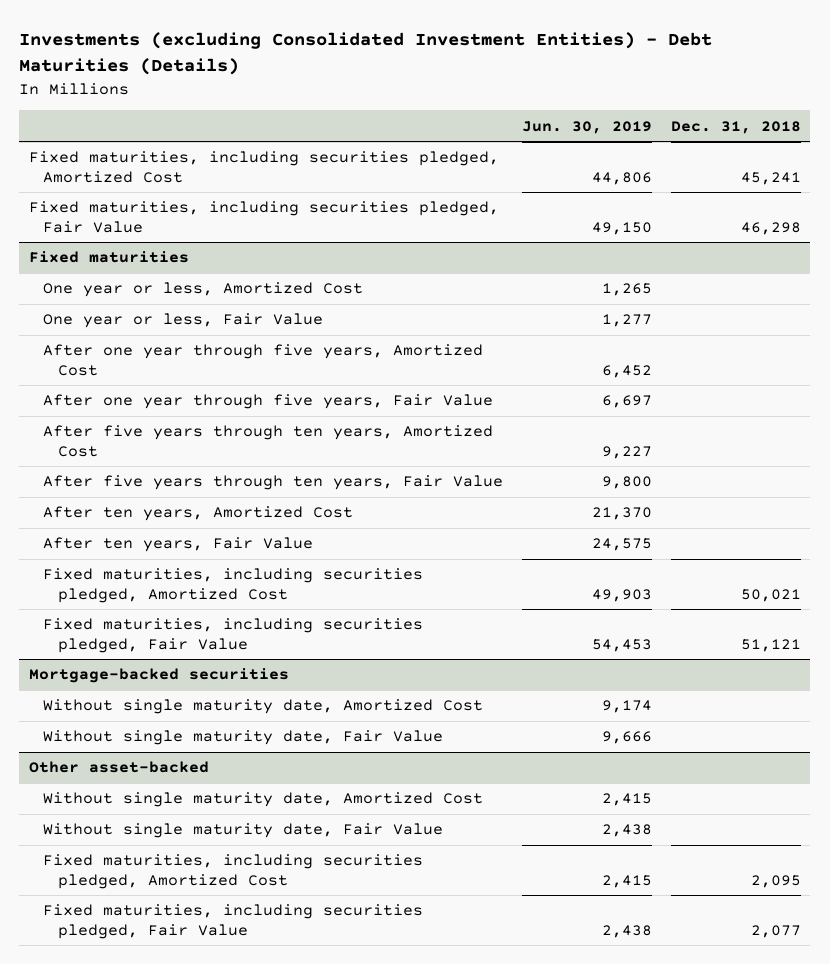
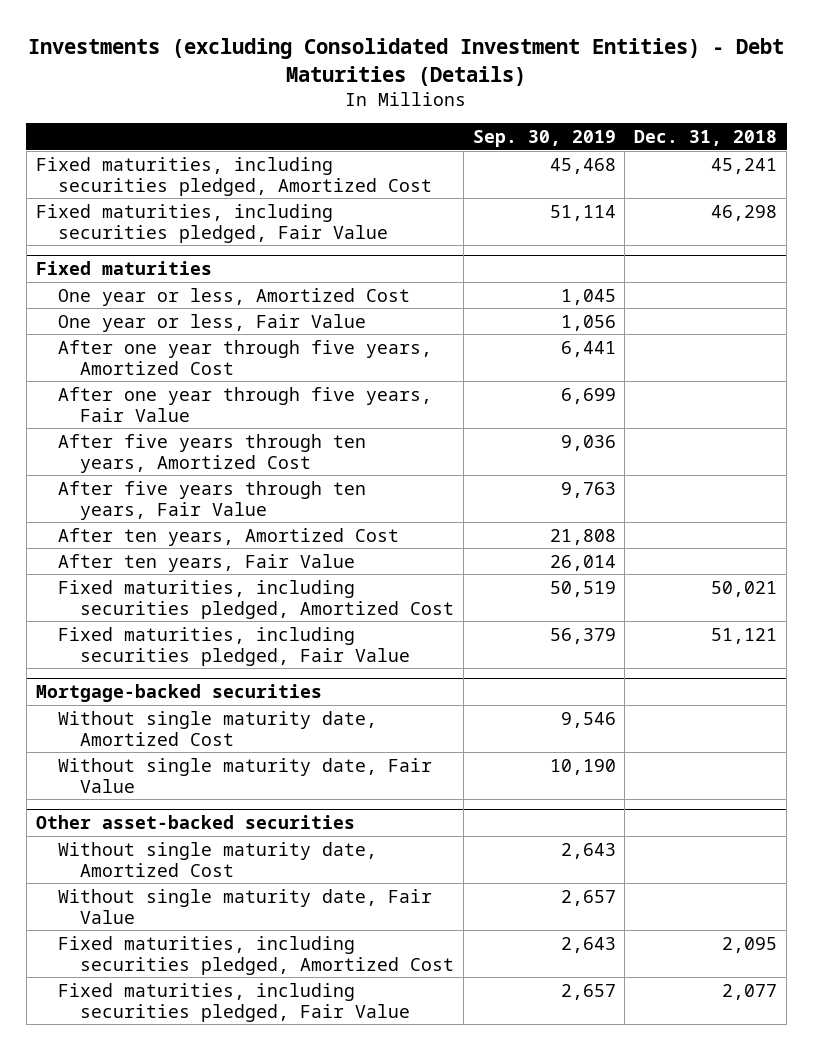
[521,120,652,134] Jun. 30, 2019 -> none
none -> [472,129,616,147] Sep. 30, 2019
[28,761,209,774] Other asset-backed -> [35,815,355,830] Other asset-backed securities

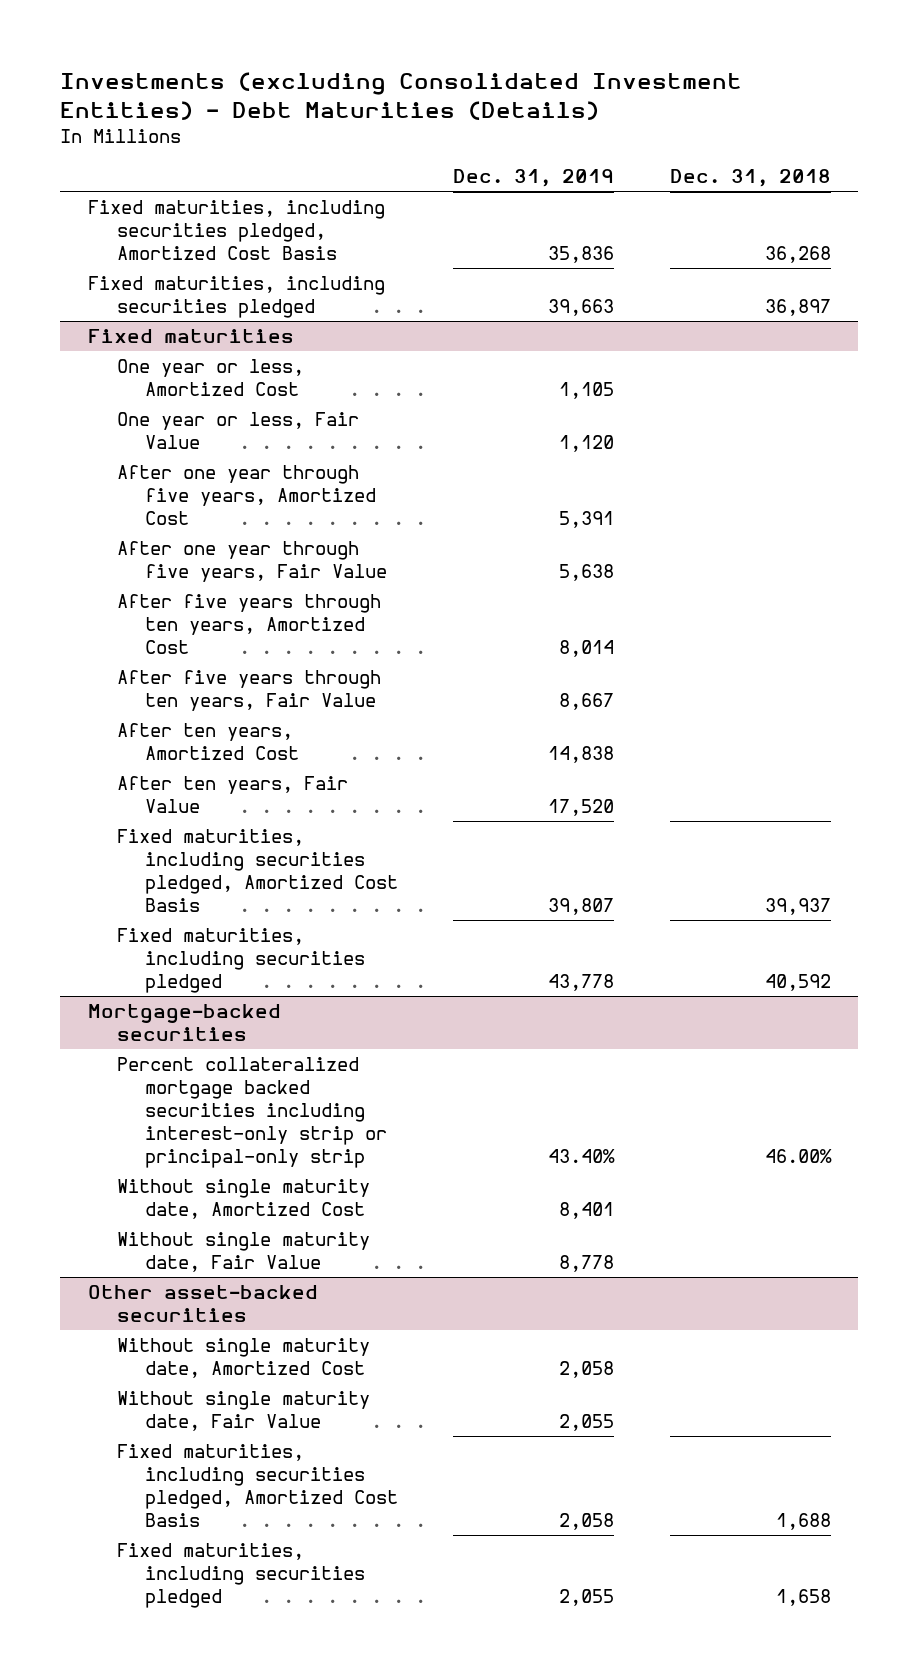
[472,129,616,147] Sep. 30, 2019 -> none
none -> [453,169,615,188] Dec. 31, 2019
[35,156,432,196] Fixed maturities, including securities pledged, Amortized Cost -> [87,200,385,261] Fixed maturities, including securities pledged, Amortized Cost Basis
[711,157,778,174] 45,241 -> [764,246,831,264] 36,268
[35,203,388,243] Fixed maturities, including securities pledged, Fair Value -> [87,276,385,319] Fixed maturities, including securities pledged
[711,204,778,221] 46,298 -> [764,299,831,317] 36,897
[57,579,454,619] Fixed maturities, including securities pledged, Amortized Cost -> [116,829,399,913] Fixed maturities, including securities pledged, Amortized Cost Basis
[711,580,778,597] 50,021 -> [764,898,831,916] 39,937
[57,626,410,666] Fixed maturities, including securities pledged, Fair Value -> [116,928,366,994] Fixed maturities, including securities pledged
[711,627,778,644] 51,121 -> [764,974,831,992] 40,592
none -> [116,1057,388,1169] Percent collateralized mortgage backed securities including interest-only strip or principal-only strip
[57,935,454,975] Fixed maturities, including securities pledged, Amortized Cost -> [116,1444,399,1528] Fixed maturities, including securities pledged, Amortized Cost Basis
[722,936,778,953] 2,095 -> [775,1513,831,1531] 1,688
[57,982,410,1022] Fixed maturities, including securities pledged, Fair Value -> [116,1543,366,1609] Fixed maturities, including securities pledged
[722,983,778,1000] 2,077 -> [775,1589,831,1607] 1,658

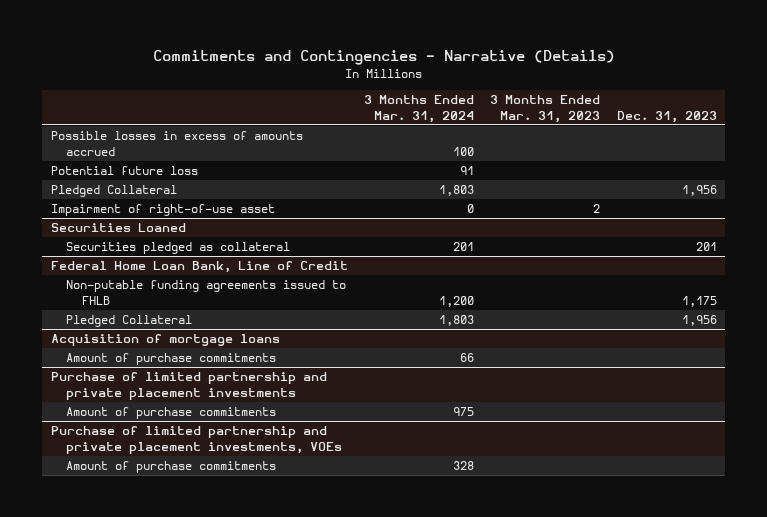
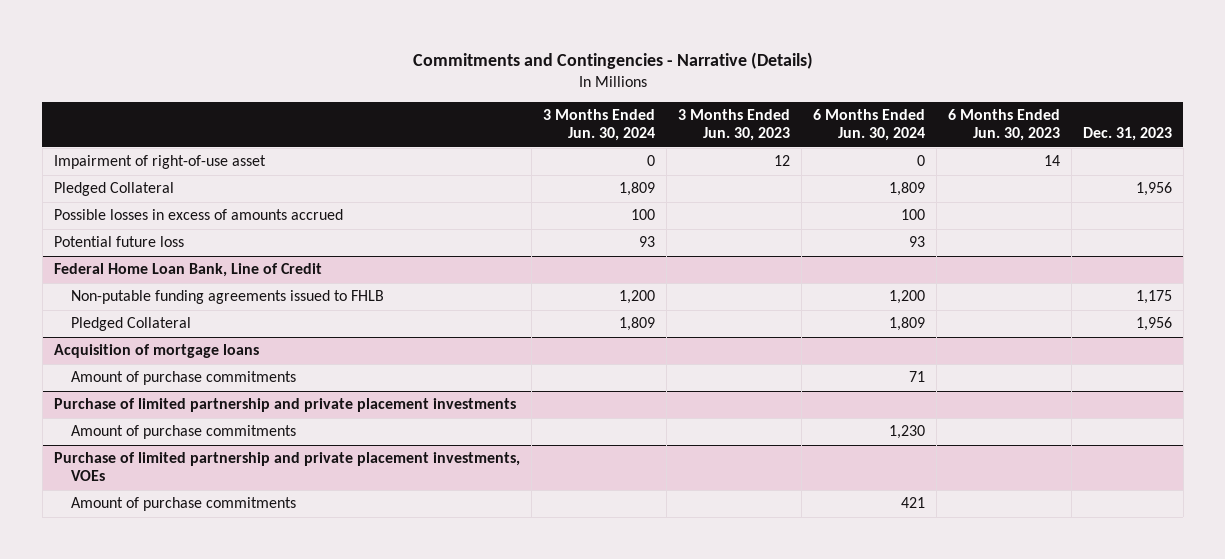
[363,95,474,123] 3 Months Ended Mar. 31, 2024 -> none
[490,95,601,123] 3 Months Ended Mar. 31, 2023 -> none
none -> [542,109,655,142] 3 Months Ended Jun. 30, 2024
none -> [677,109,790,142] 3 Months Ended Jun. 30, 2023
none -> [812,109,925,142] 6 Months Ended Jun. 30, 2024
none -> [947,109,1060,142] 6 Months Ended Jun. 30, 2023
[50,204,275,217] Impairment of right-of-use asset -> [53,155,266,170] Impairment of right-of-use asset
[50,185,177,198] Pledged Collateral -> [53,182,174,197] Pledged Collateral
[50,223,186,233] Securities Loaned -> none
[66,242,291,255] Securities pledged as collateral -> none

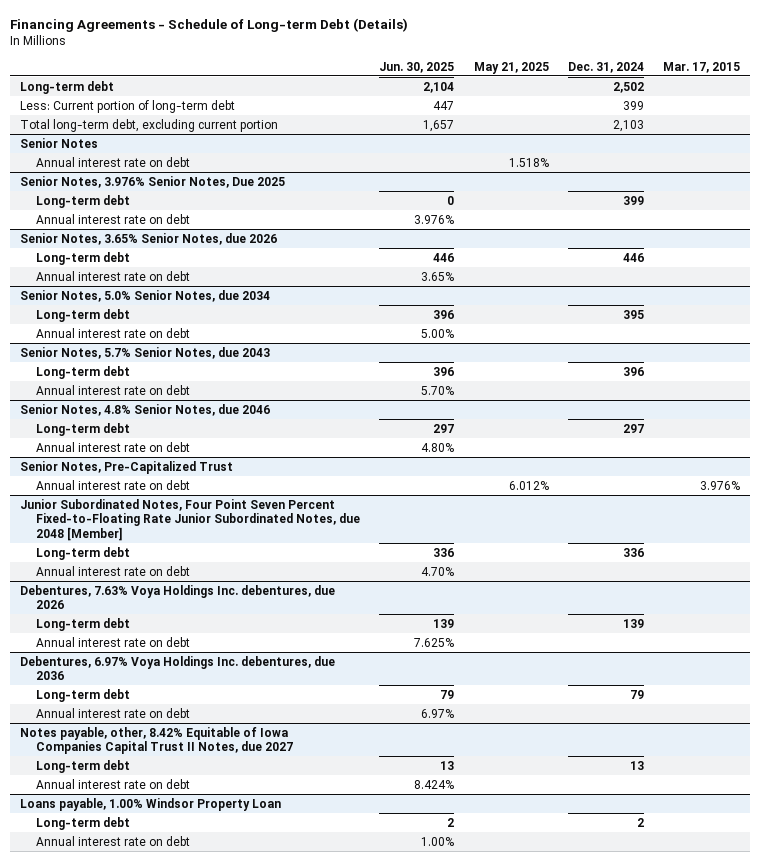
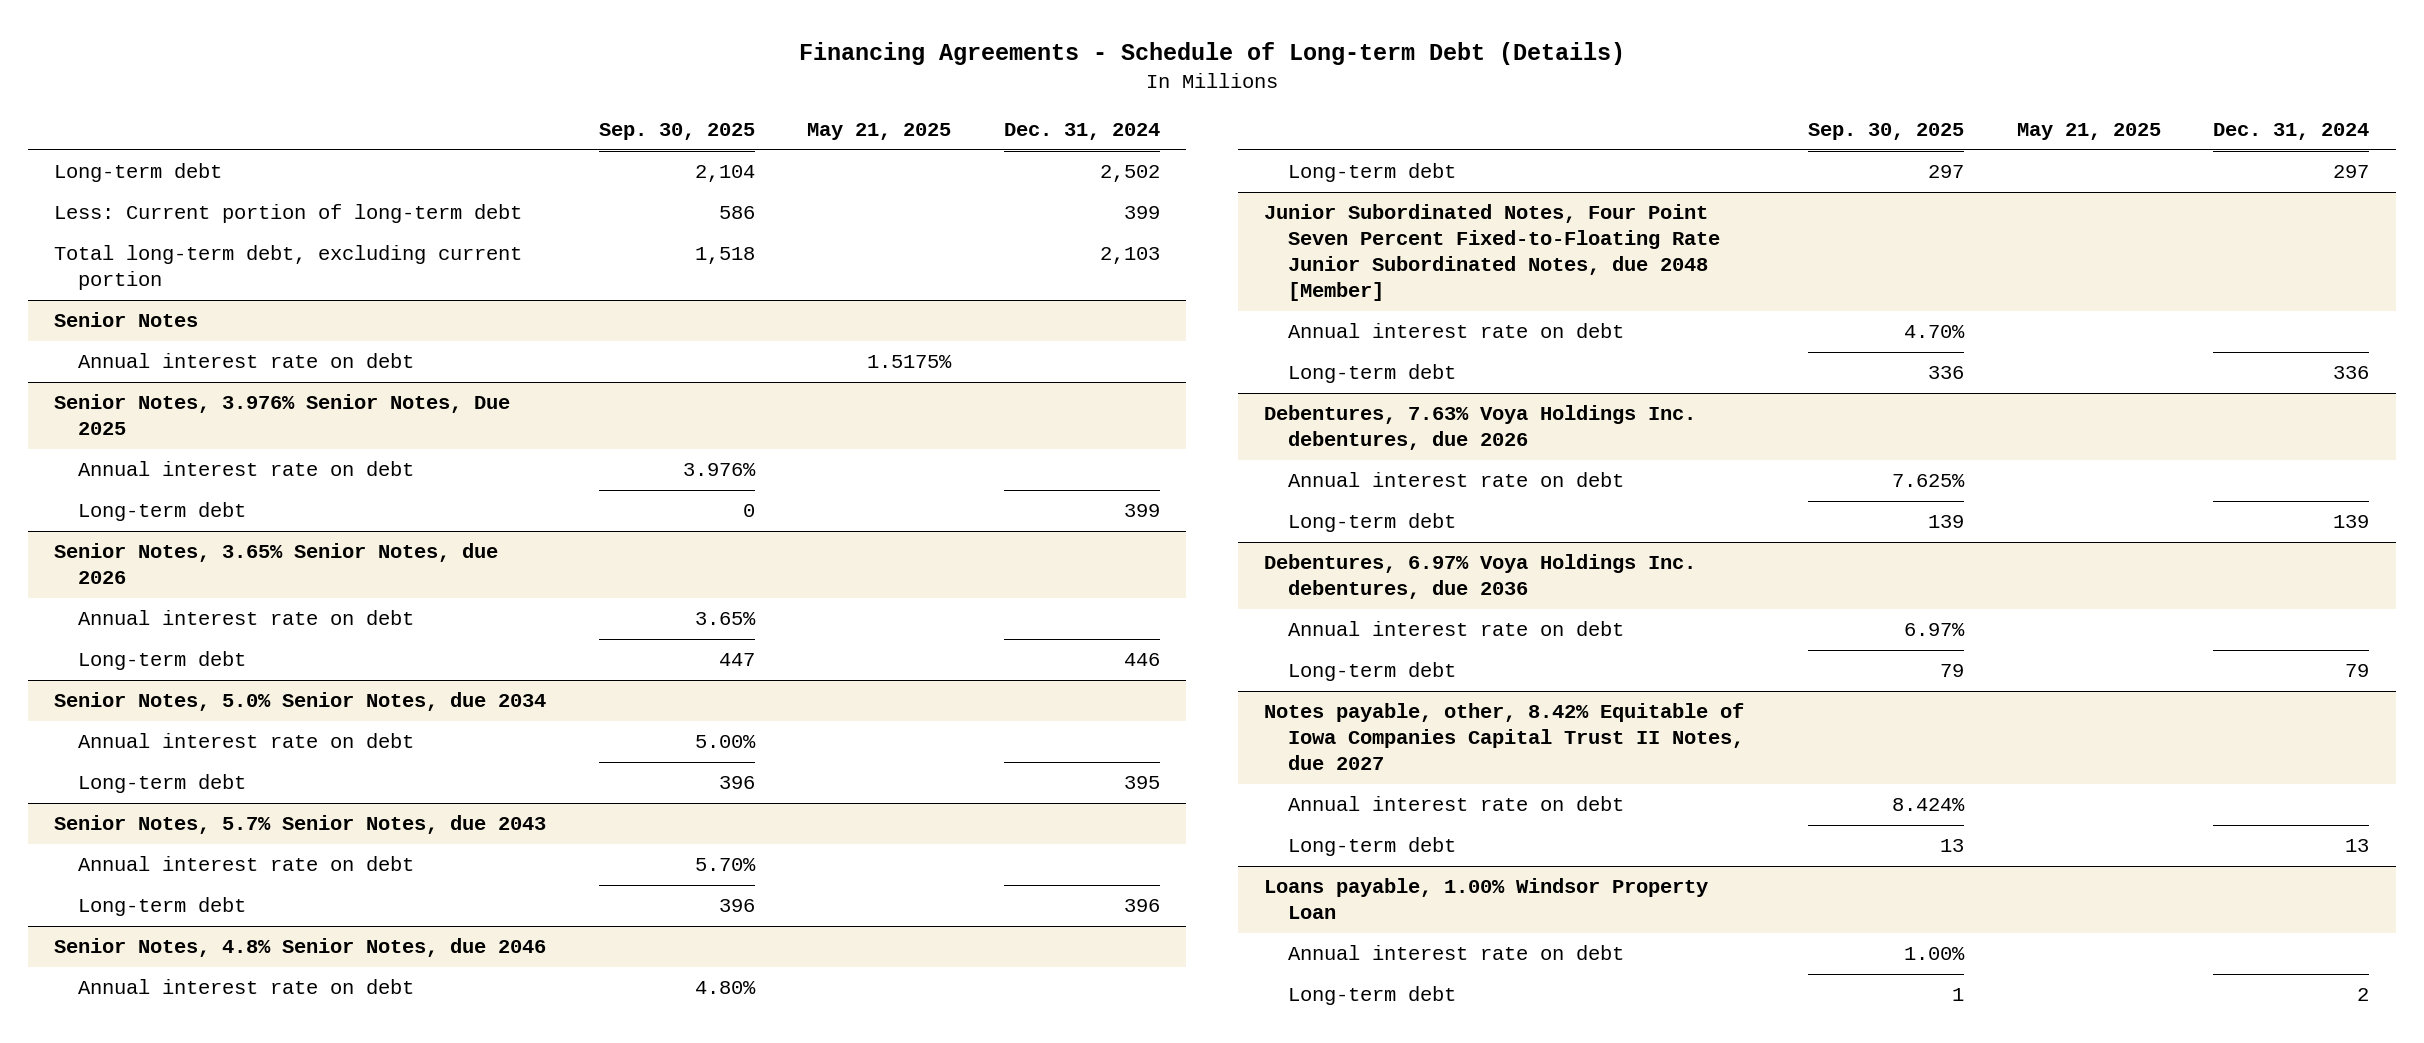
[379,61,455,73] Jun. 30, 2025 -> none
[663,61,741,73] Mar. 17, 2015 -> none
none -> [598,122,755,140] Sep. 30, 2025
[508,157,549,167] 1.518% -> [867,355,953,369] 1.5175%
[35,194,130,208] Long-term debt -> [78,502,247,522] Long-term debt
[35,251,130,265] Long-term debt -> [78,651,247,671] Long-term debt
[35,308,130,322] Long-term debt -> [78,774,247,794] Long-term debt
[35,365,130,379] Long-term debt -> [78,897,247,917] Long-term debt
[20,460,234,474] Senior Notes, Pre-Capitalized Trust -> none
[35,479,190,490] Annual interest rate on debt -> none
[35,422,130,436] Long-term debt -> [1287,163,1456,183] Long-term debt
[35,546,130,560] Long-term debt -> [1287,364,1456,384] Long-term debt
[35,617,130,631] Long-term debt -> [1287,513,1456,533] Long-term debt
[35,688,130,702] Long-term debt -> [1287,662,1456,682] Long-term debt
[35,759,130,773] Long-term debt -> [1287,837,1456,857] Long-term debt
[35,816,130,830] Long-term debt -> [1287,986,1456,1006] Long-term debt

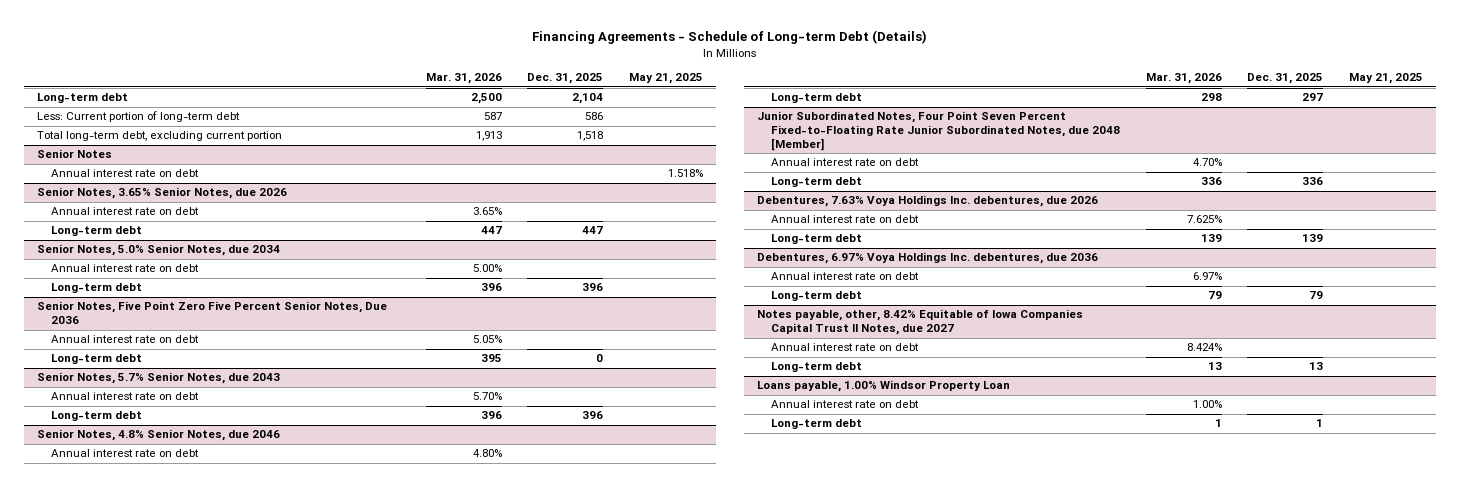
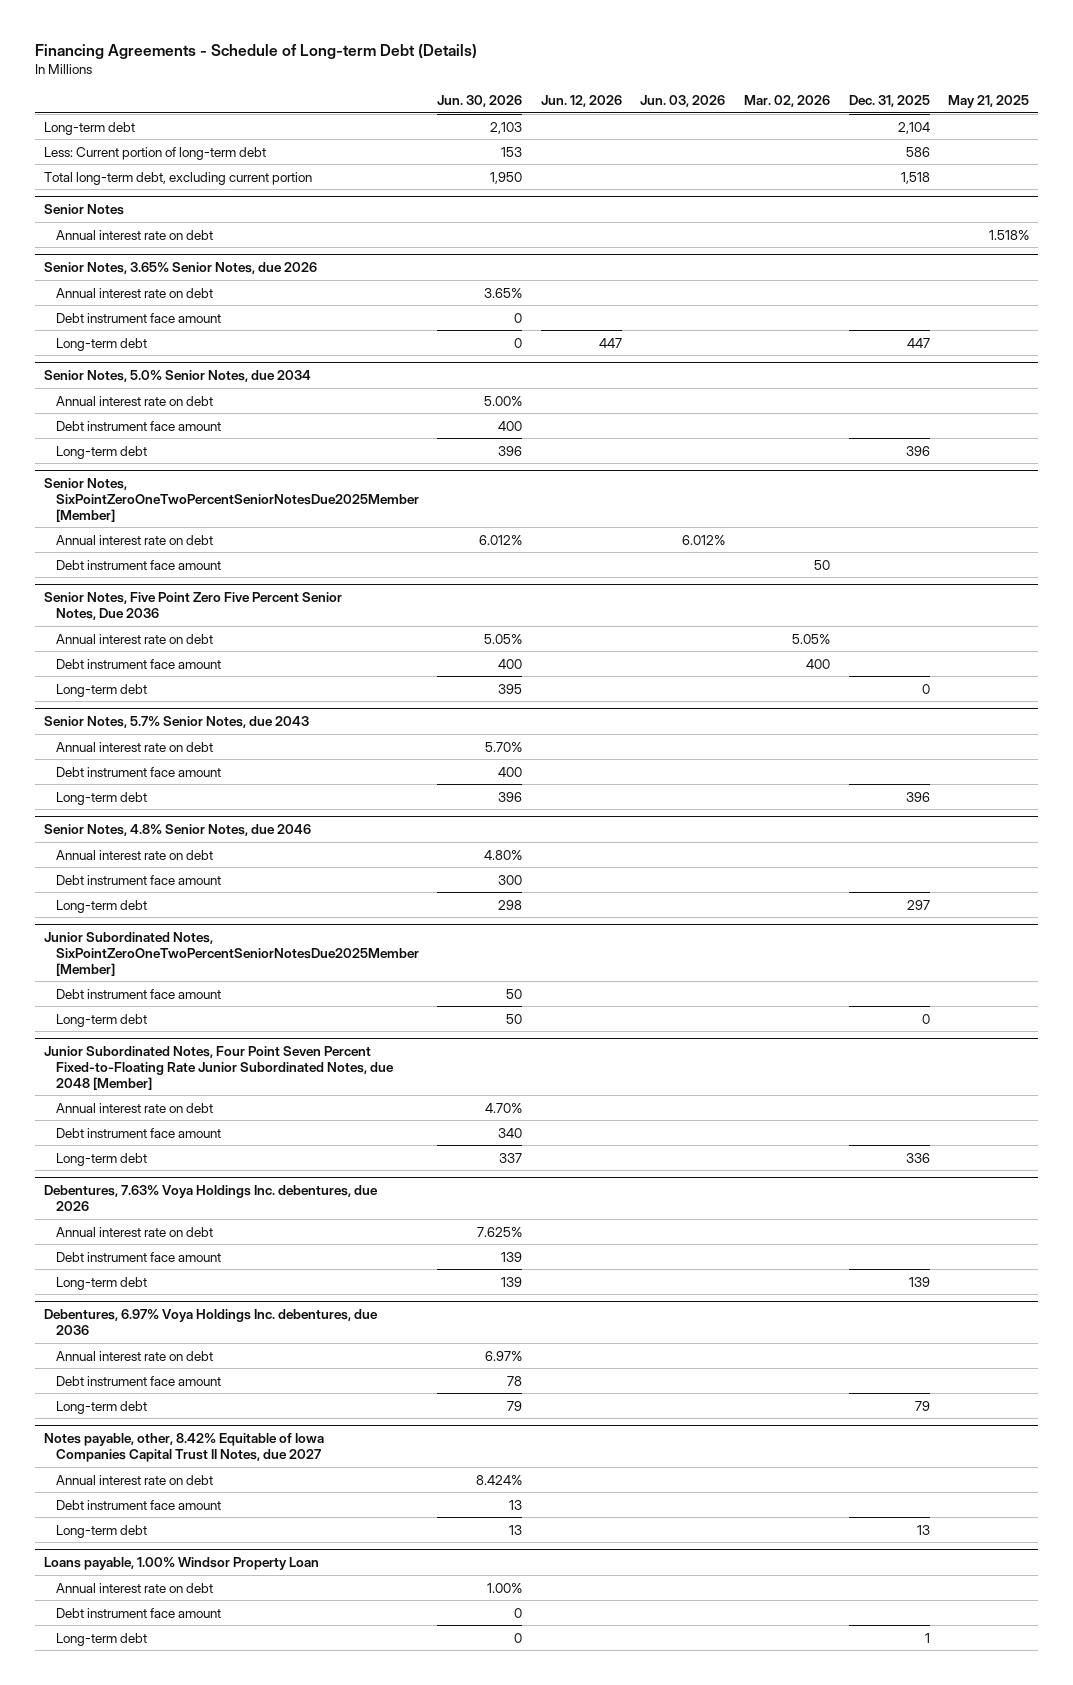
[425,73,502,85] Mar. 31, 2026 -> none
none -> [437,94,523,107] Jun. 30, 2026
none -> [540,94,622,107] Jun. 12, 2026
none -> [640,94,726,107] Jun. 03, 2026
none -> [743,94,830,107] Mar. 02, 2026
none -> [55,312,221,323] Debt instrument face amount
none -> [55,420,221,431] Debt instrument face amount
none -> [43,478,419,522] Senior Notes, SixPointZeroOneTwoPercentSeniorNotesDue2025Member [Member]
none -> [55,534,213,545] Annual interest rate on debt
none -> [55,559,221,570] Debt instrument face amount
none -> [55,658,221,669] Debt instrument face amount
none -> [55,766,221,777] Debt instrument face amount
none -> [55,874,221,885] Debt instrument face amount
none -> [43,932,419,976] Junior Subordinated Notes, SixPointZeroOneTwoPercentSeniorNotesDue2025Member [Member]
none -> [55,988,221,999] Debt instrument face amount
none -> [55,1013,147,1027] Long-term debt
none -> [55,1127,221,1138] Debt instrument face amount
none -> [55,1251,221,1262] Debt instrument face amount
none -> [55,1375,221,1386] Debt instrument face amount
none -> [55,1499,221,1510] Debt instrument face amount
none -> [55,1607,221,1618] Debt instrument face amount

